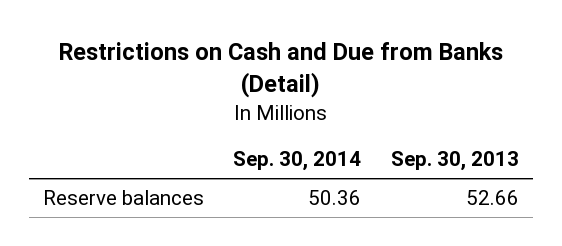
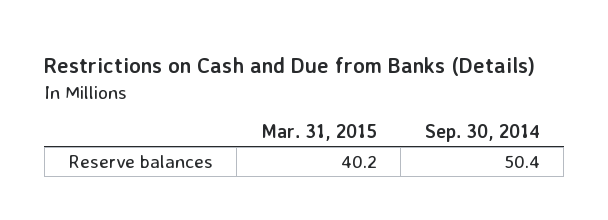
[58,42,503,99] Restrictions on Cash and Due from Banks (Detail) -> [44,57,536,77] Restrictions on Cash and Due from Banks (Details)
[390,151,519,172] Sep. 30, 2013 -> none
none -> [260,124,377,142] Mar. 31, 2015
[308,190,362,206] 50.36 -> [503,154,540,168] 50.4

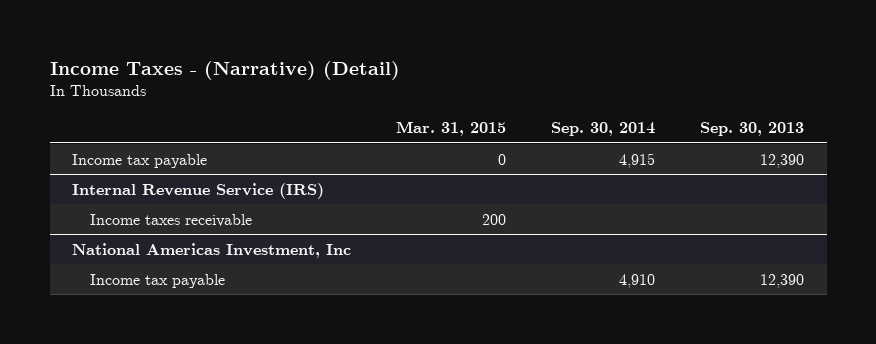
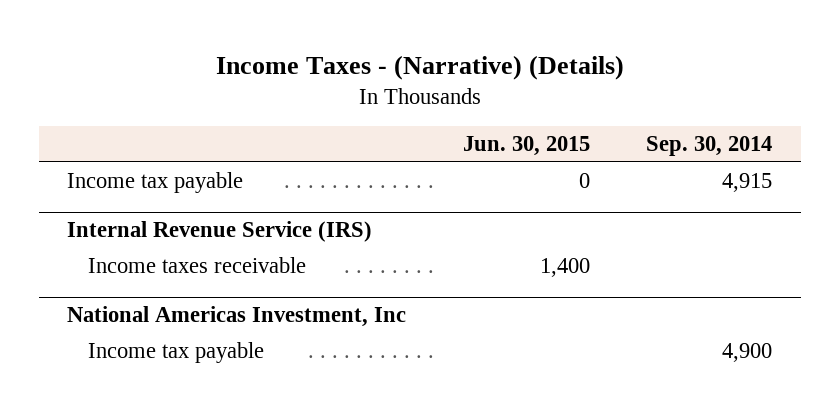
[49,60,400,80] Income Taxes - (Narrative) (Detail) -> [215,54,624,80] Income Taxes - (Narrative) (Details)
[396,121,507,137] Mar. 31, 2015 -> none
[700,122,805,137] Sep. 30, 2013 -> none
none -> [462,136,590,157] Jun. 30, 2015
[619,273,656,288] 4,910 -> [722,343,773,363] 4,900

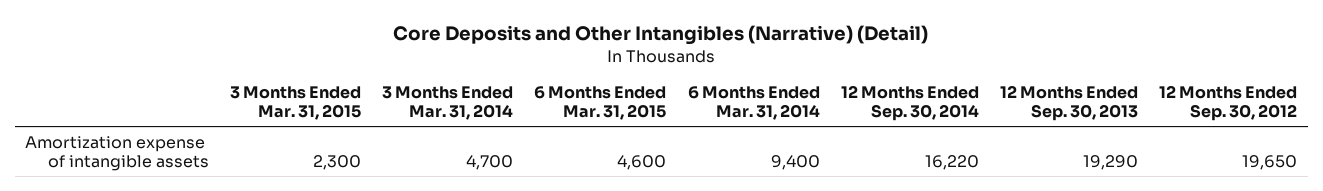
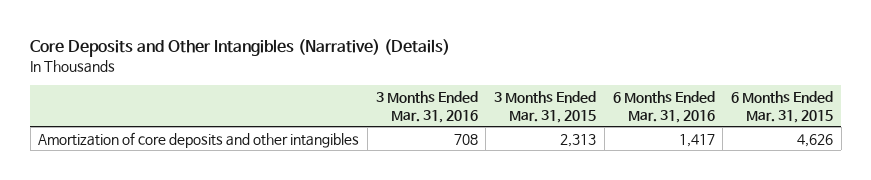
[393,24,929,45] Core Deposits and Other Intangibles (Narrative) (Detail) -> [30,39,451,58] Core Deposits and Other Intangibles (Narrative) (Details)
[382,86,514,121] 3 Months Ended Mar. 31, 2014 -> none
[687,86,820,121] 6 Months Ended Mar. 31, 2014 -> none
[840,85,979,122] 12 Months Ended Sep. 30, 2014 -> none
[1000,85,1139,122] 12 Months Ended Sep. 30, 2013 -> none
[1159,85,1298,122] 12 Months Ended Sep. 30, 2012 -> none
none -> [375,90,478,124] 3 Months Ended Mar. 31, 2016
none -> [612,90,715,124] 6 Months Ended Mar. 31, 2016
[25,135,209,171] Amortization expense of intangible assets -> [38,131,360,148] Amortization of core deposits and other intangibles
[312,154,361,170] 2,300 -> [560,133,597,147] 2,313
[617,154,667,170] 4,600 -> [796,133,833,147] 4,626

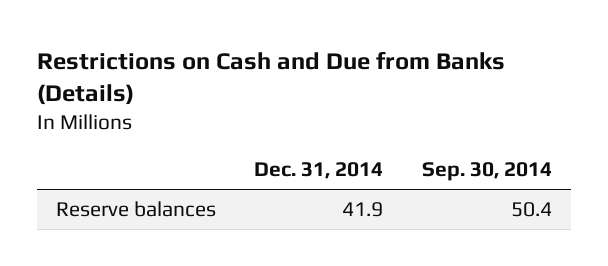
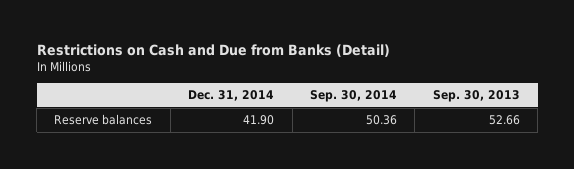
[36,51,505,106] Restrictions on Cash and Due from Banks (Details) -> [36,44,390,58] Restrictions on Cash and Due from Banks (Detail)
none -> [432,90,520,103] Sep. 30, 2013
[342,202,384,218] 41.9 -> [243,115,275,126] 41.90
[510,202,552,218] 50.4 -> [366,115,398,126] 50.36

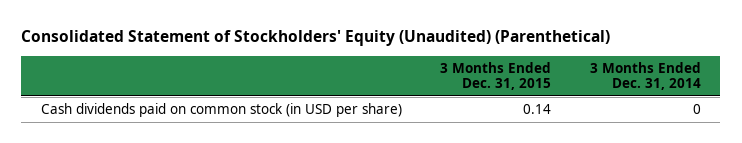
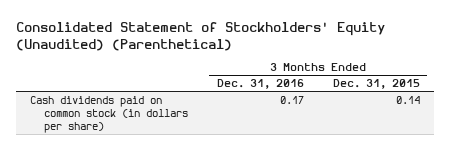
[590,61,702,91] 3 Months Ended Dec. 31, 2014 -> none
none -> [216,79,304,90] Dec. 31, 2016
[40,103,402,118] Cash dividends paid on common stock (in USD per share) -> [30,96,188,134] Cash dividends paid on common stock (in dollars per share)

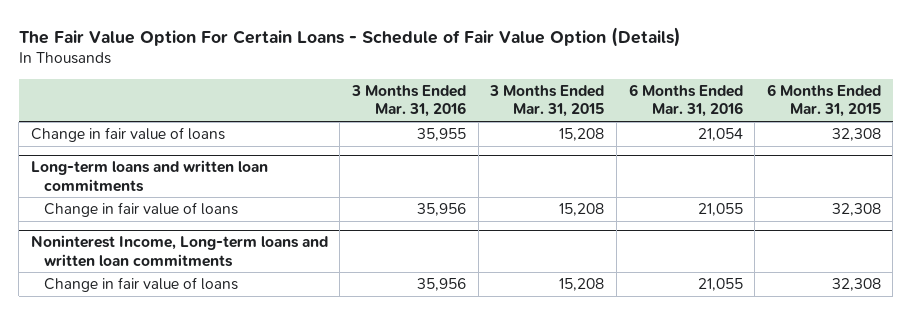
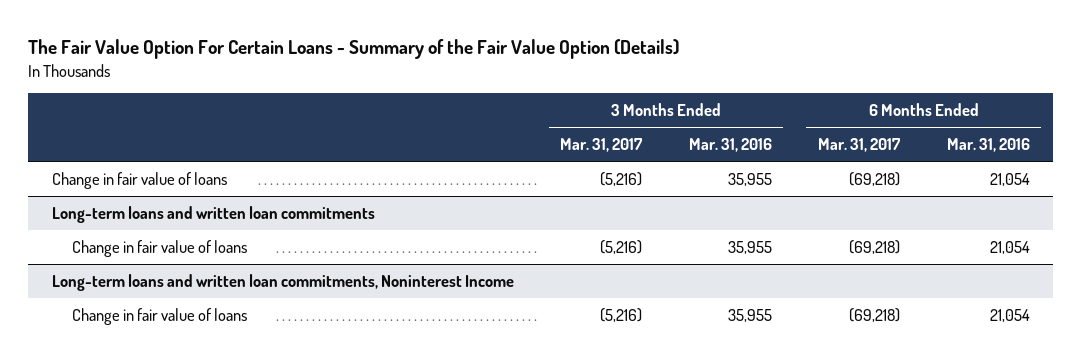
[18,26,681,47] The Fair Value Option For Certain Loans - Schedule of Fair Value Option (Details) -> [28,39,680,60] The Fair Value Option For Certain Loans - Summary of the Fair Value Option (Details)
[489,84,605,118] 3 Months Ended Mar. 31, 2015 -> none
[766,83,881,118] 6 Months Ended Mar. 31, 2015 -> none
none -> [560,138,644,153] Mar. 31, 2017
none -> [818,138,902,153] Mar. 31, 2017
[417,203,467,217] 35,956 -> [727,241,772,255] 35,955
[697,203,743,217] 21,055 -> [989,241,1030,255] 21,054
[30,235,328,267] Noninterest Income, Long-term loans and written loan commitments -> [51,274,514,292] Long-term loans and written loan commitments, Noninterest Income
[417,278,467,292] 35,956 -> [727,309,772,323] 35,955
[697,278,743,292] 21,055 -> [989,309,1030,323] 21,054

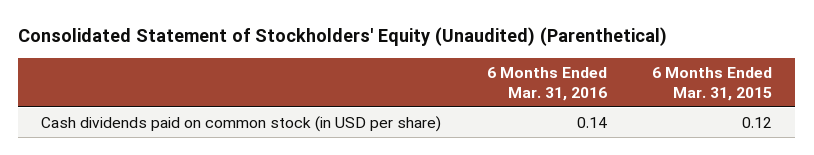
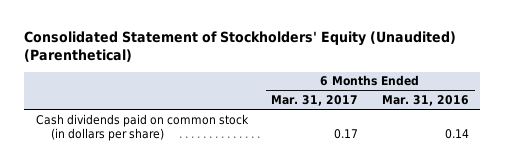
[652,67,773,101] 6 Months Ended Mar. 31, 2015 -> none
none -> [271,95,359,107] Mar. 31, 2017
[41,116,442,133] Cash dividends paid on common stock (in USD per share) -> [35,113,249,141] Cash dividends paid on common stock (in dollars per share)

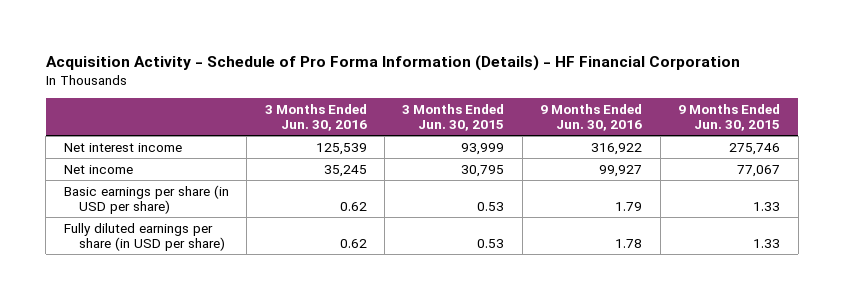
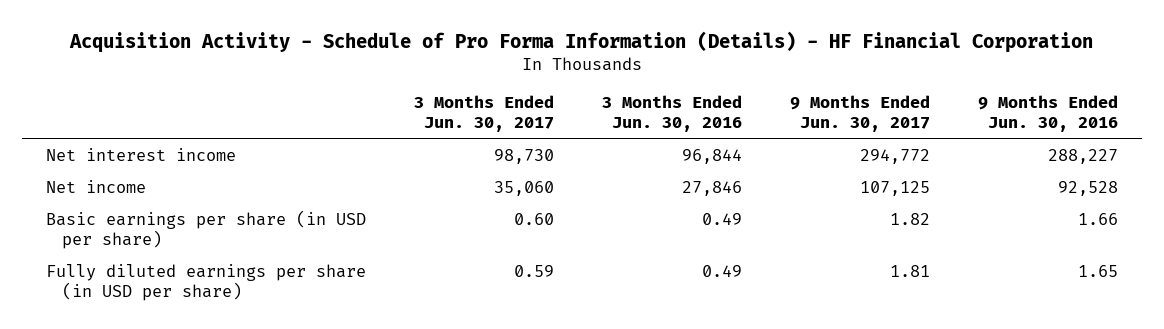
[402,103,505,132] 3 Months Ended Jun. 30, 2015 -> none
[678,103,781,132] 9 Months Ended Jun. 30, 2015 -> none
none -> [414,94,555,132] 3 Months Ended Jun. 30, 2017
none -> [789,94,930,132] 9 Months Ended Jun. 30, 2017
[315,142,367,155] 125,539 -> [682,148,743,164] 96,844
[591,142,643,155] 316,922 -> [1047,148,1118,164] 288,227
[323,164,367,177] 35,245 -> [682,180,743,196] 27,846
[599,164,643,177] 99,927 -> [1057,180,1118,196] 92,528
[339,202,367,212] 0.62 -> [702,212,743,225] 0.49
[615,202,643,212] 1.79 -> [1077,212,1118,225] 1.66
[339,239,367,249] 0.62 -> [702,264,743,277] 0.49
[615,239,643,249] 1.78 -> [1077,264,1118,277] 1.65

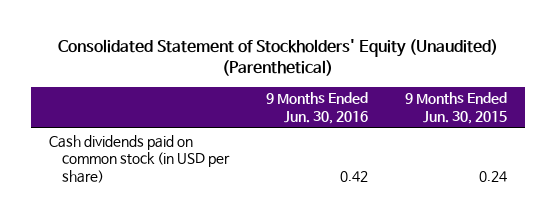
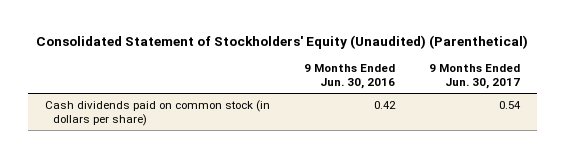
[404,92,507,124] 9 Months Ended Jun. 30, 2015 -> none
none -> [428,64,520,89] 9 Months Ended Jun. 30, 2017
[49,134,231,183] Cash dividends paid on common stock (in USD per share) -> [44,100,270,126] Cash dividends paid on common stock (in dollars per share)

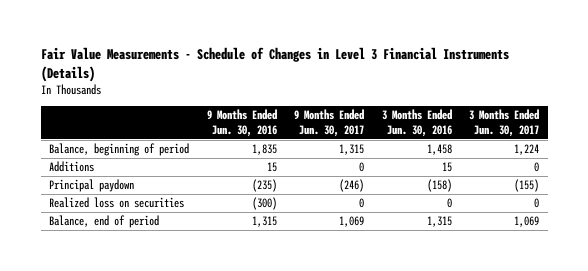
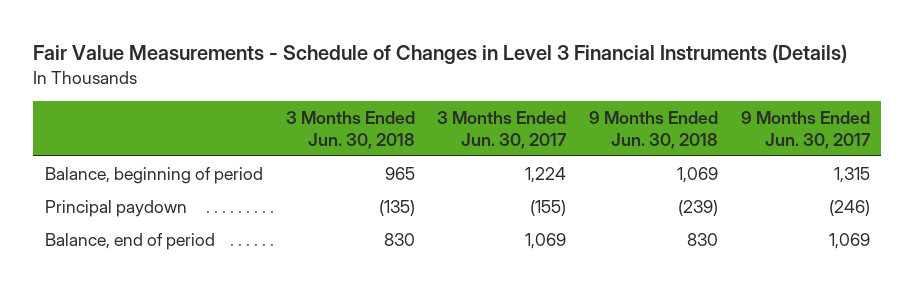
[206,109,277,137] 9 Months Ended Jun. 30, 2016 -> none
[381,109,452,137] 3 Months Ended Jun. 30, 2016 -> none
none -> [285,111,415,149] 3 Months Ended Jun. 30, 2018
none -> [589,111,719,149] 9 Months Ended Jun. 30, 2018
[49,161,95,173] Additions -> none
[49,197,185,209] Realized loss on securities -> none

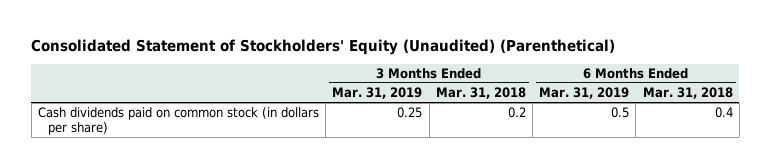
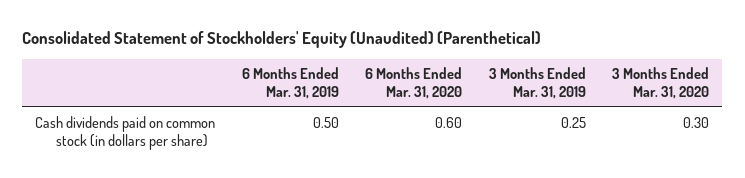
[435,87,526,100] Mar. 31, 2018 -> none
[642,87,733,100] Mar. 31, 2018 -> none
none -> [365,66,463,100] 6 Months Ended Mar. 31, 2020
none -> [612,66,710,100] 3 Months Ended Mar. 31, 2020
[611,107,630,119] 0.5 -> [312,116,339,128] 0.50

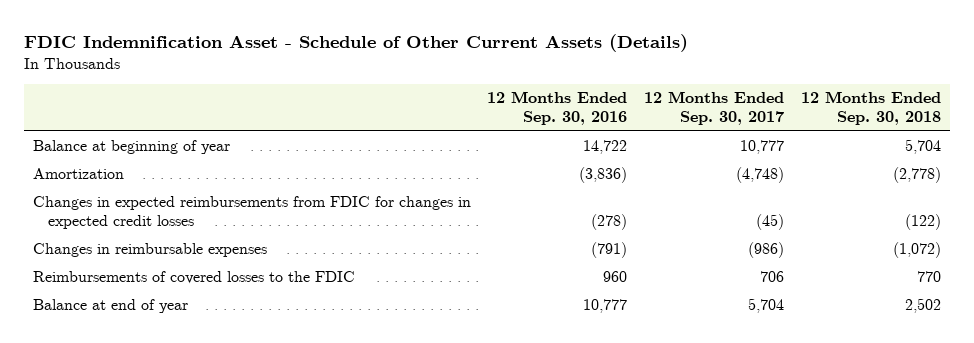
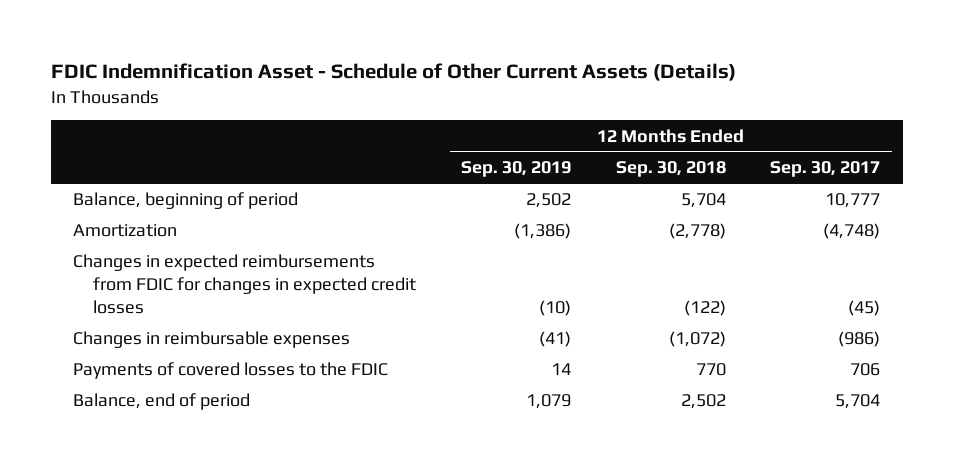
[487,91,628,125] 12 Months Ended Sep. 30, 2016 -> none
none -> [460,161,571,178] Sep. 30, 2019
[32,140,230,155] Balance at beginning of year -> [73,192,299,210] Balance, beginning of period
[32,271,355,285] Reimbursements of covered losses to the FDIC -> [73,362,389,380] Payments of covered losses to the FDIC
[32,299,188,314] Balance at end of year -> [73,393,251,411] Balance, end of period

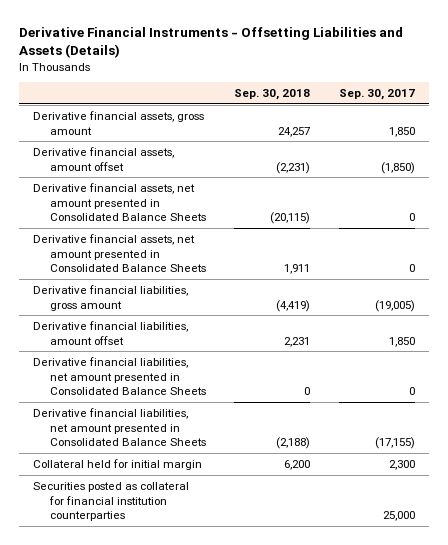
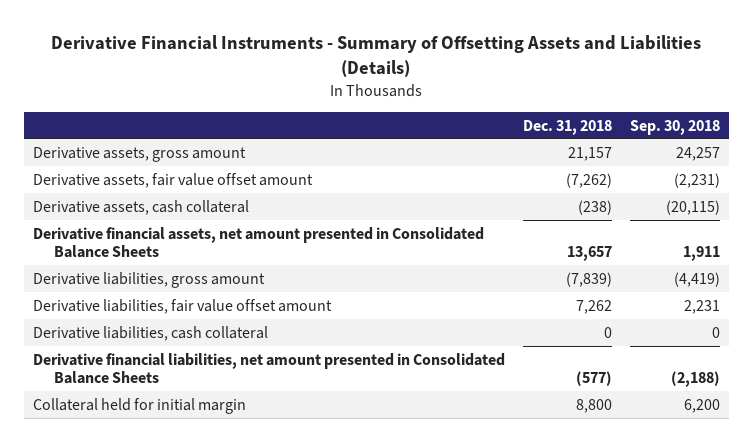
[19,27,404,59] Derivative Financial Instruments - Offsetting Liabilities and Assets (Details) -> [51,34,702,77] Derivative Financial Instruments - Summary of Offsetting Assets and Liabilities (Details)
[338,89,415,101] Sep. 30, 2017 -> none
none -> [522,119,612,135] Dec. 31, 2018
[33,111,205,135] Derivative financial assets, gross amount -> [32,146,246,162] Derivative assets, gross amount
[33,147,175,171] Derivative financial assets, amount offset -> [32,172,313,188] Derivative assets, fair value offset amount
[33,183,206,222] Derivative financial assets, net amount presented in Consolidated Balance Sheets -> [32,199,249,215] Derivative assets, cash collateral
[33,285,189,311] Derivative financial liabilities, gross amount -> [32,271,265,288] Derivative liabilities, gross amount
[33,321,189,345] Derivative financial liabilities, amount offset -> [32,298,332,314] Derivative liabilities, fair value offset amount
[33,357,206,396] Derivative financial liabilities, net amount presented in Consolidated Balance Sheets -> [32,325,268,341] Derivative liabilities, cash collateral
[33,482,190,522] Securities posted as collateral for financial institution counterparties -> none

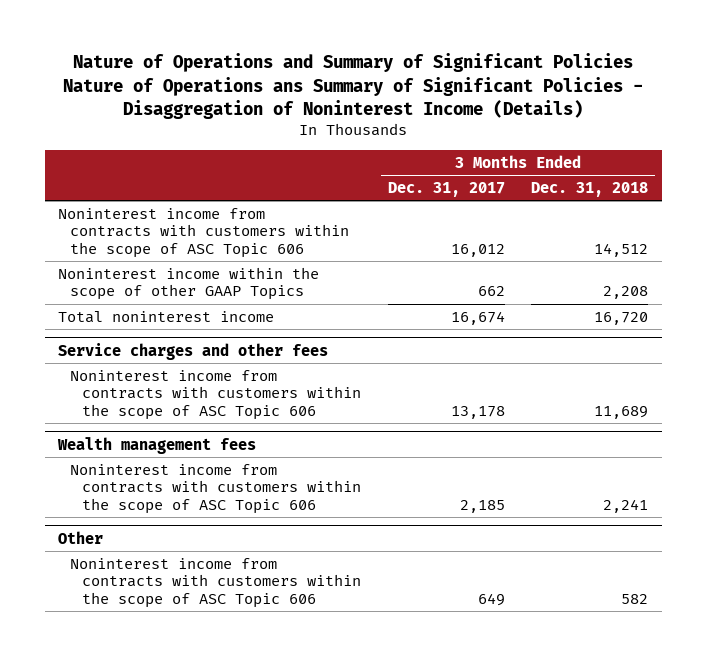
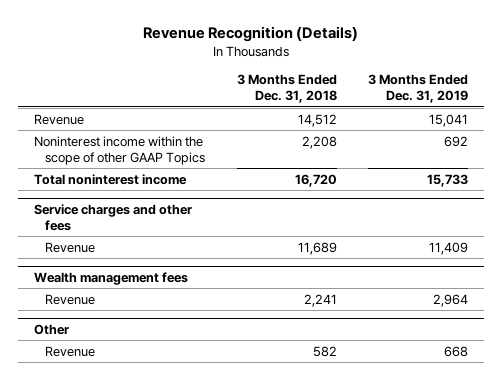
[63,53,644,119] Nature of Operations and Summary of Significant Policies Nature of Operations ans Summary of Significant Policies - Disaggregation of Noninterest Income (Details) -> [142,26,358,43] Revenue Recognition (Details)
[387,181,505,197] Dec. 31, 2017 -> none
none -> [368,74,469,104] 3 Months Ended Dec. 31, 2019
[58,207,350,258] Noninterest income from contracts with customers within the scope of ASC Topic 606 -> [33,113,84,125] Revenue
[70,369,362,420] Noninterest income from contracts with customers within the scope of ASC Topic 606 -> [45,241,96,253] Revenue
[70,463,362,514] Noninterest income from contracts with customers within the scope of ASC Topic 606 -> [45,293,96,305] Revenue
[70,557,362,608] Noninterest income from contracts with customers within the scope of ASC Topic 606 -> [45,345,96,357] Revenue

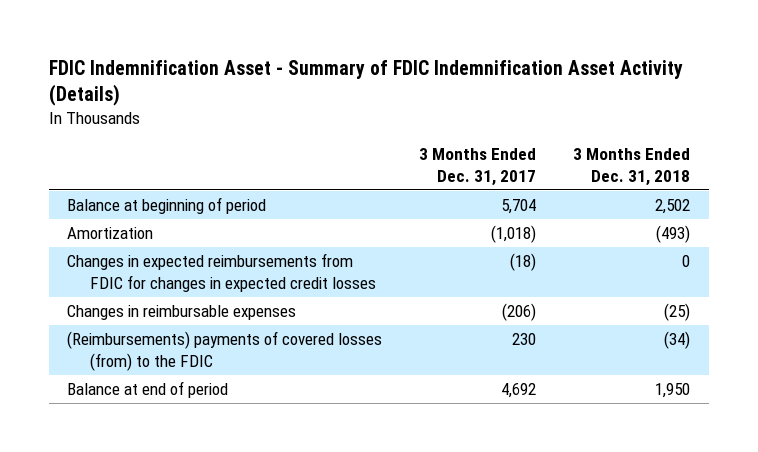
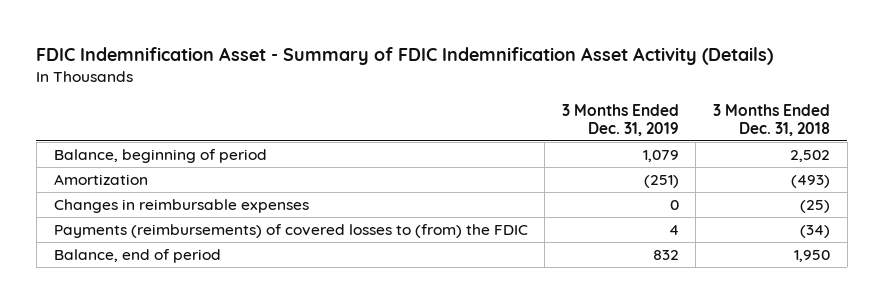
[419,148,537,186] 3 Months Ended Dec. 31, 2017 -> none
none -> [561,103,679,136] 3 Months Ended Dec. 31, 2019
[67,196,267,214] Balance at beginning of period -> [53,149,267,164] Balance, beginning of period
[67,252,376,292] Changes in expected reimbursements from FDIC for changes in expected credit losses -> none
[67,330,383,371] (Reimbursements) payments of covered losses (from) to the FDIC -> [53,224,528,239] Payments (reimbursements) of covered losses to (from) the FDIC
[67,380,229,398] Balance at end of period -> [53,249,221,264] Balance, end of period

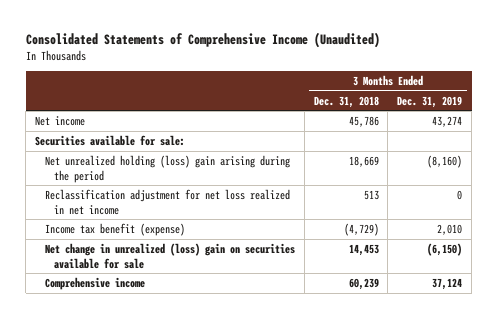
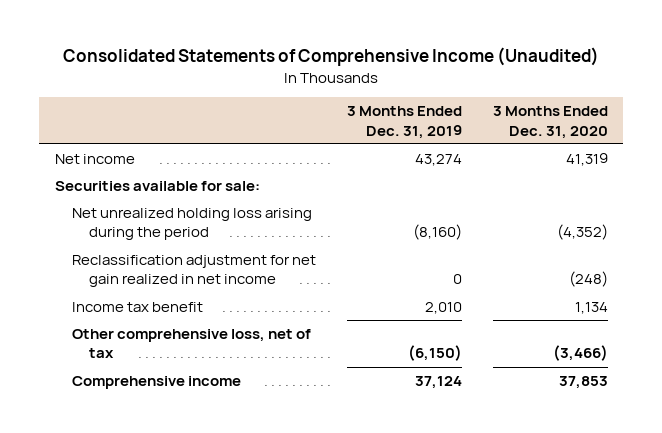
[313,95,379,108] Dec. 31, 2018 -> none
none -> [492,106,608,139] 3 Months Ended Dec. 31, 2020
[44,154,290,183] Net unrealized holding (loss) gain arising during the period -> [71,208,312,241] Net unrealized holding loss arising during the period
[44,188,290,215] Reclassification adjustment for net loss realized in net income -> [71,255,316,288] Reclassification adjustment for net gain realized in net income
[44,222,185,236] Income tax benefit (expense) -> [71,302,203,313] Income tax benefit
[44,242,295,269] Net change in unrealized (loss) gain on securities available for sale -> [71,329,311,359] Other comprehensive loss, net of tax

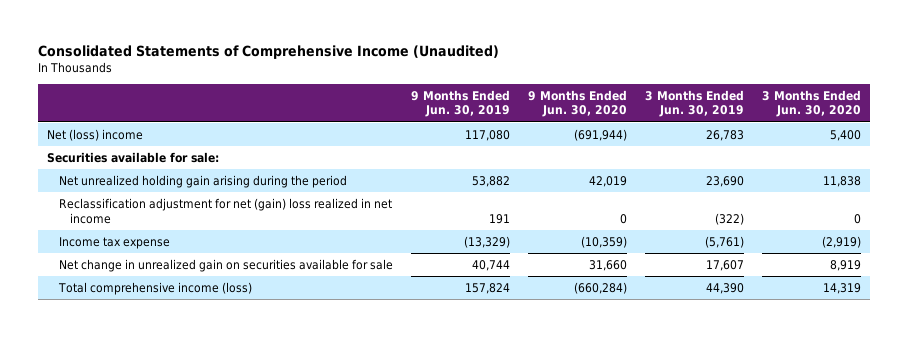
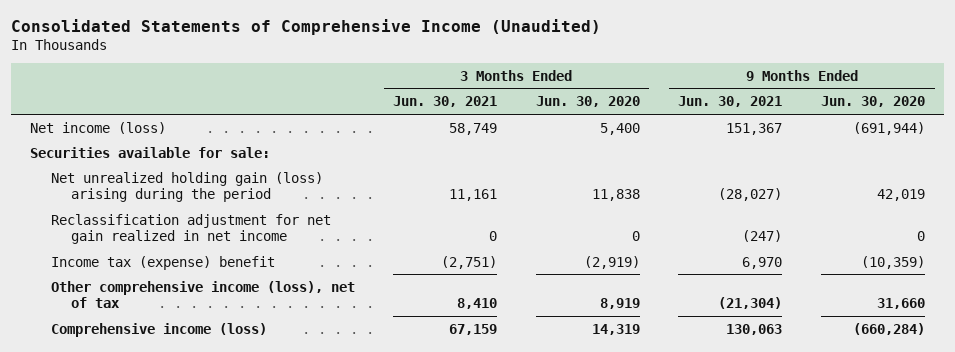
[410,89,510,118] 9 Months Ended Jun. 30, 2019 -> none
[644,89,744,118] 3 Months Ended Jun. 30, 2019 -> none
none -> [393,96,498,108] Jun. 30, 2021
none -> [678,96,783,108] Jun. 30, 2021
[47,128,144,141] Net (loss) income -> [30,121,167,134] Net income (loss)
[58,174,347,188] Net unrealized holding gain arising during the period -> [50,171,323,203] Net unrealized holding gain (loss) arising during the period
[58,197,392,224] Reclassification adjustment for net (gain) loss realized in net income -> [50,213,331,245] Reclassification adjustment for net gain realized in net income
[58,236,170,249] Income tax expense -> [50,255,275,270] Income tax (expense) benefit
[58,258,393,272] Net change in unrealized gain on securities available for sale -> [50,280,355,309] Other comprehensive income (loss), net of tax
[57,281,252,295] Total comprehensive income (loss) -> [50,322,267,337] Comprehensive income (loss)

